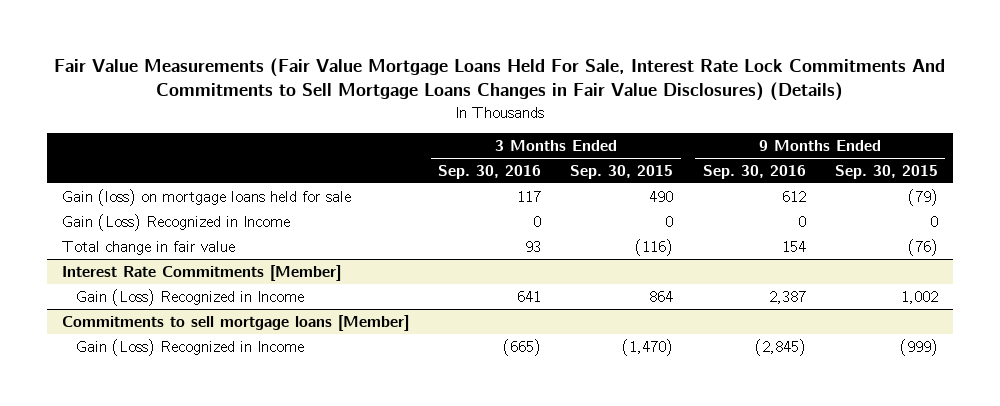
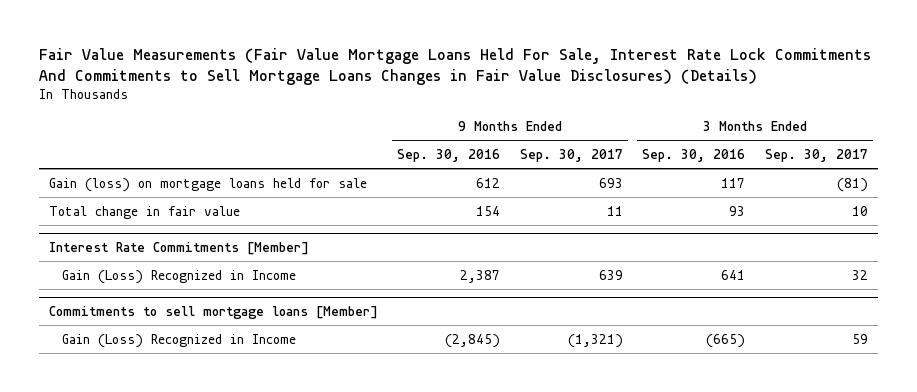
[570,165,674,180] Sep. 30, 2015 -> none
[834,165,938,180] Sep. 30, 2015 -> none
none -> [519,149,623,163] Sep. 30, 2017
none -> [764,149,868,163] Sep. 30, 2017
[61,213,290,231] Gain (Loss) Recognized in Income -> none

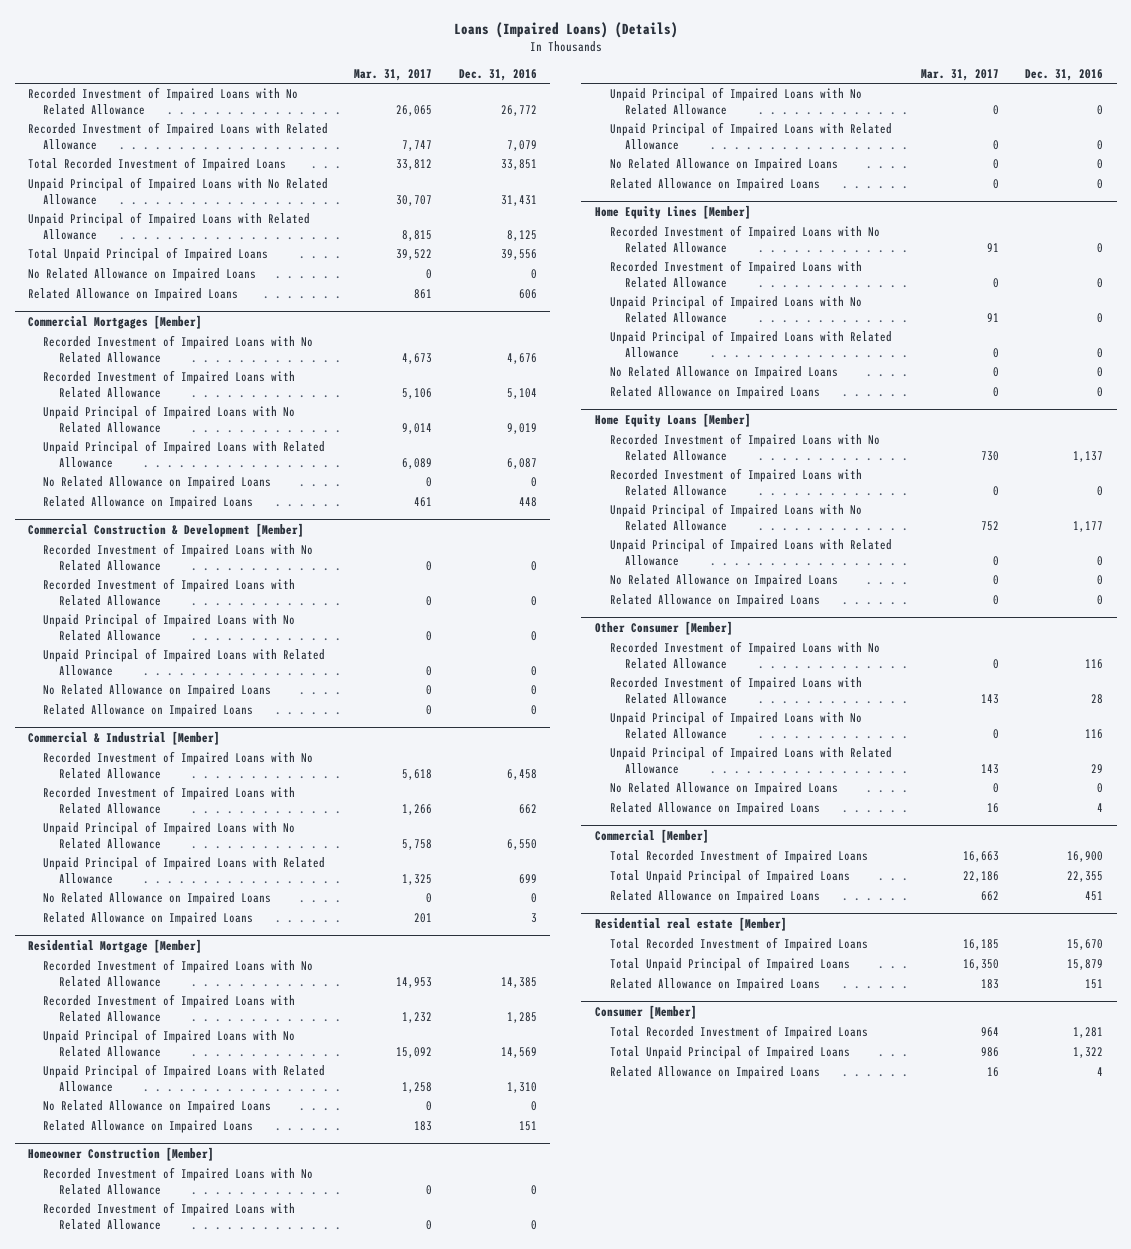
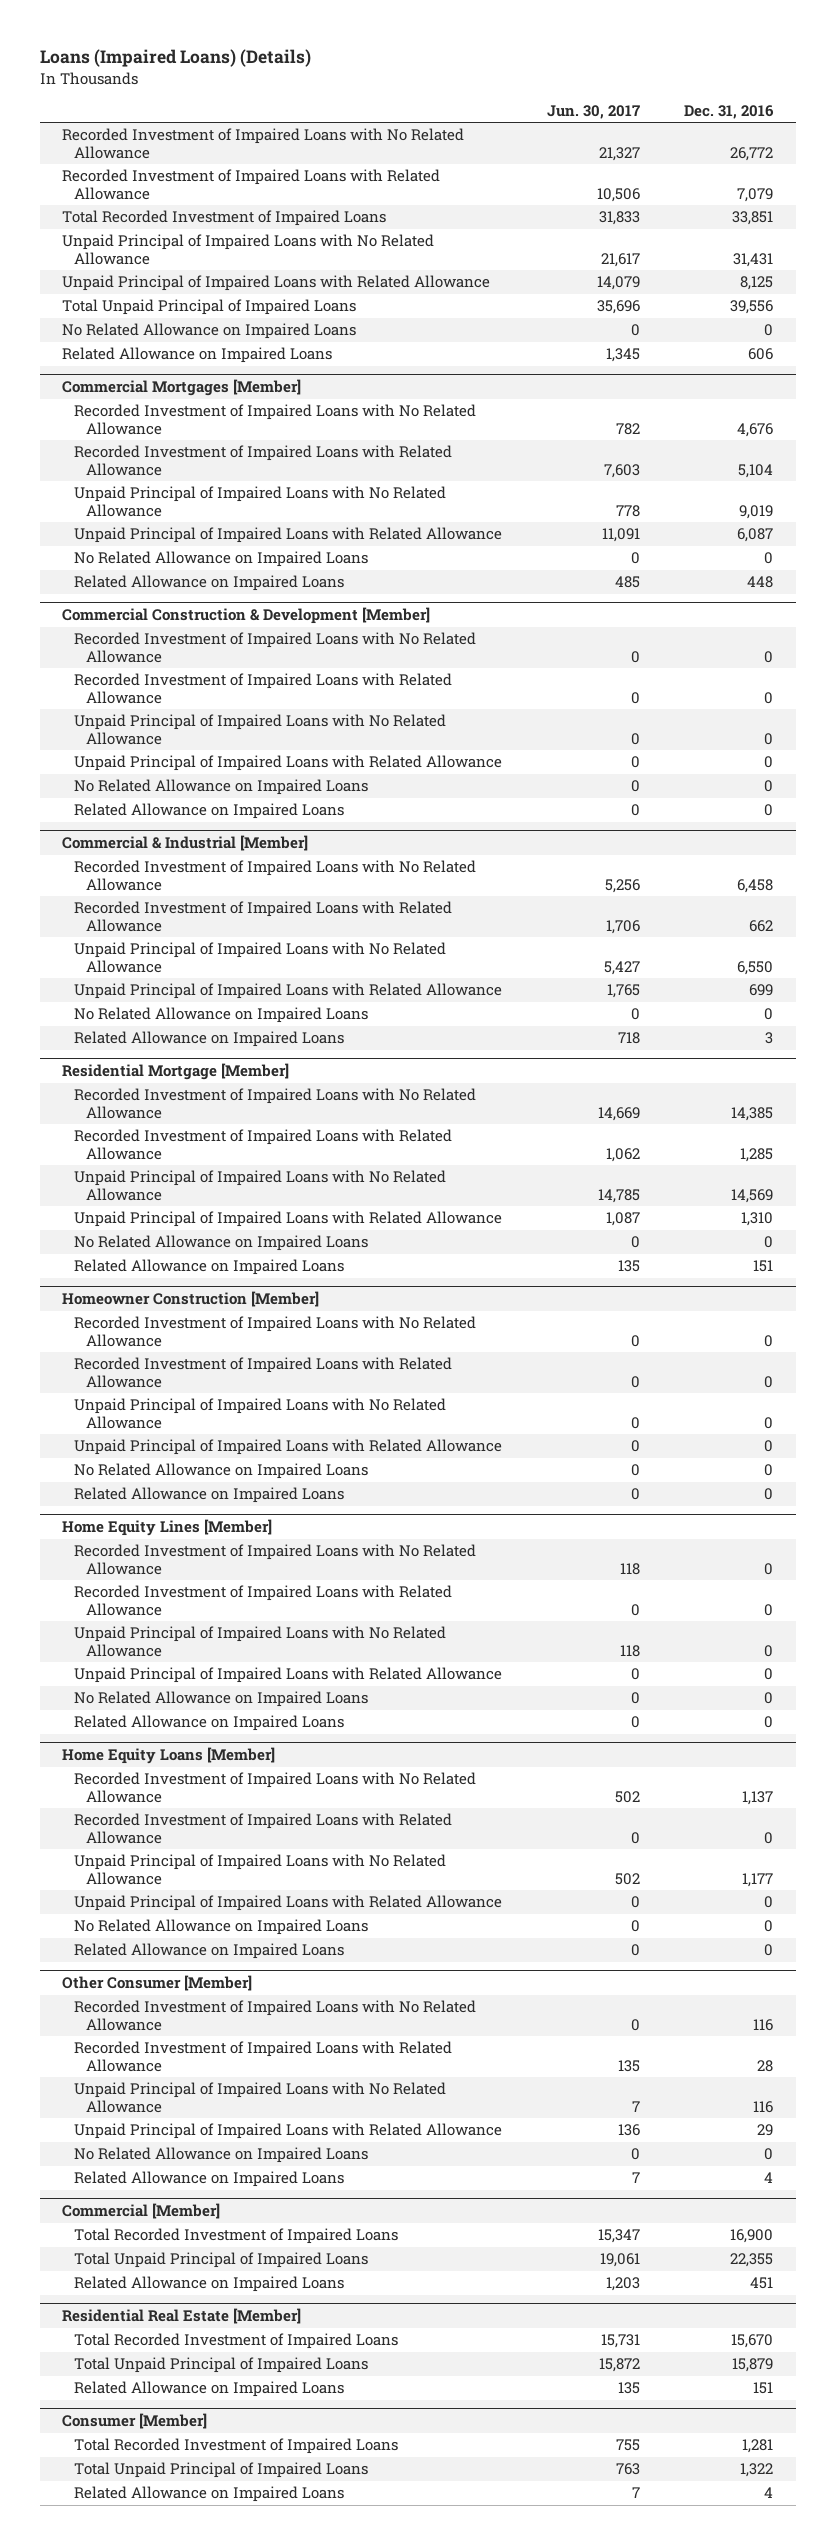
[354,68,433,81] Mar. 31, 2017 -> none
none -> [546,105,640,120] Jun. 30, 2017
[594,917,787,932] Residential real estate [Member] -> [61,2308,301,2325] Residential Real Estate [Member]

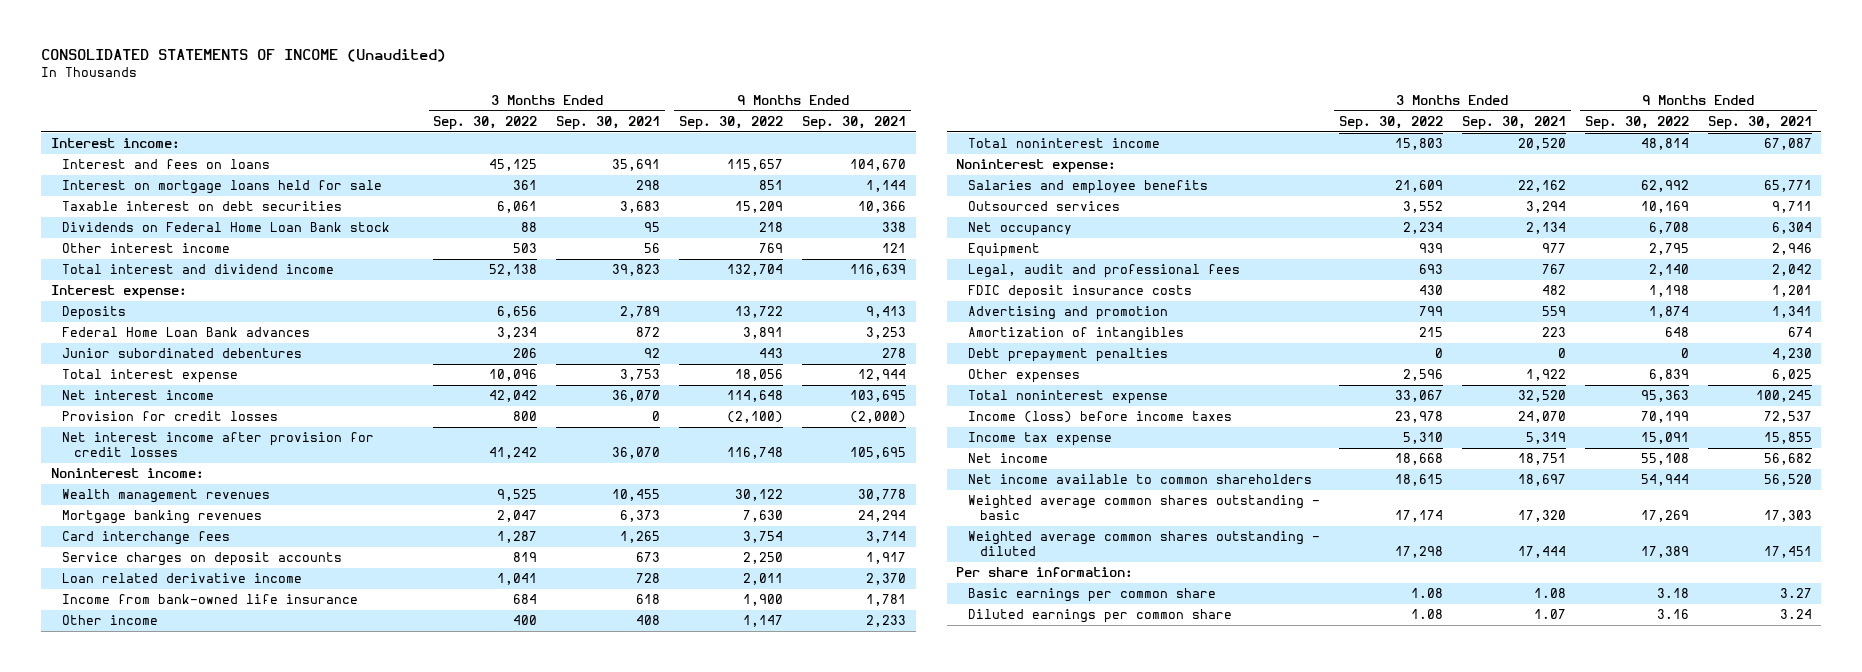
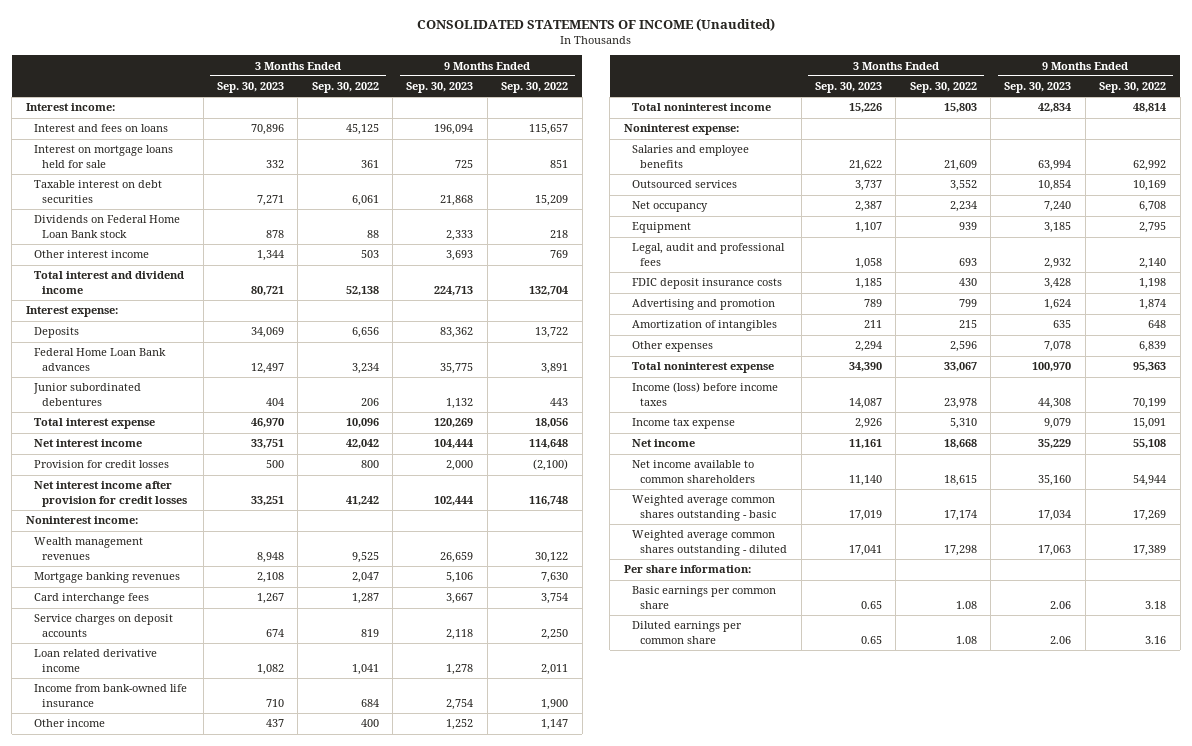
[556,115,661,130] Sep. 30, 2021 -> none
[802,115,907,130] Sep. 30, 2021 -> none
none -> [217,82,285,94] Sep. 30, 2023
none -> [406,82,474,94] Sep. 30, 2023
[967,348,1168,363] Debt prepayment penalties -> none

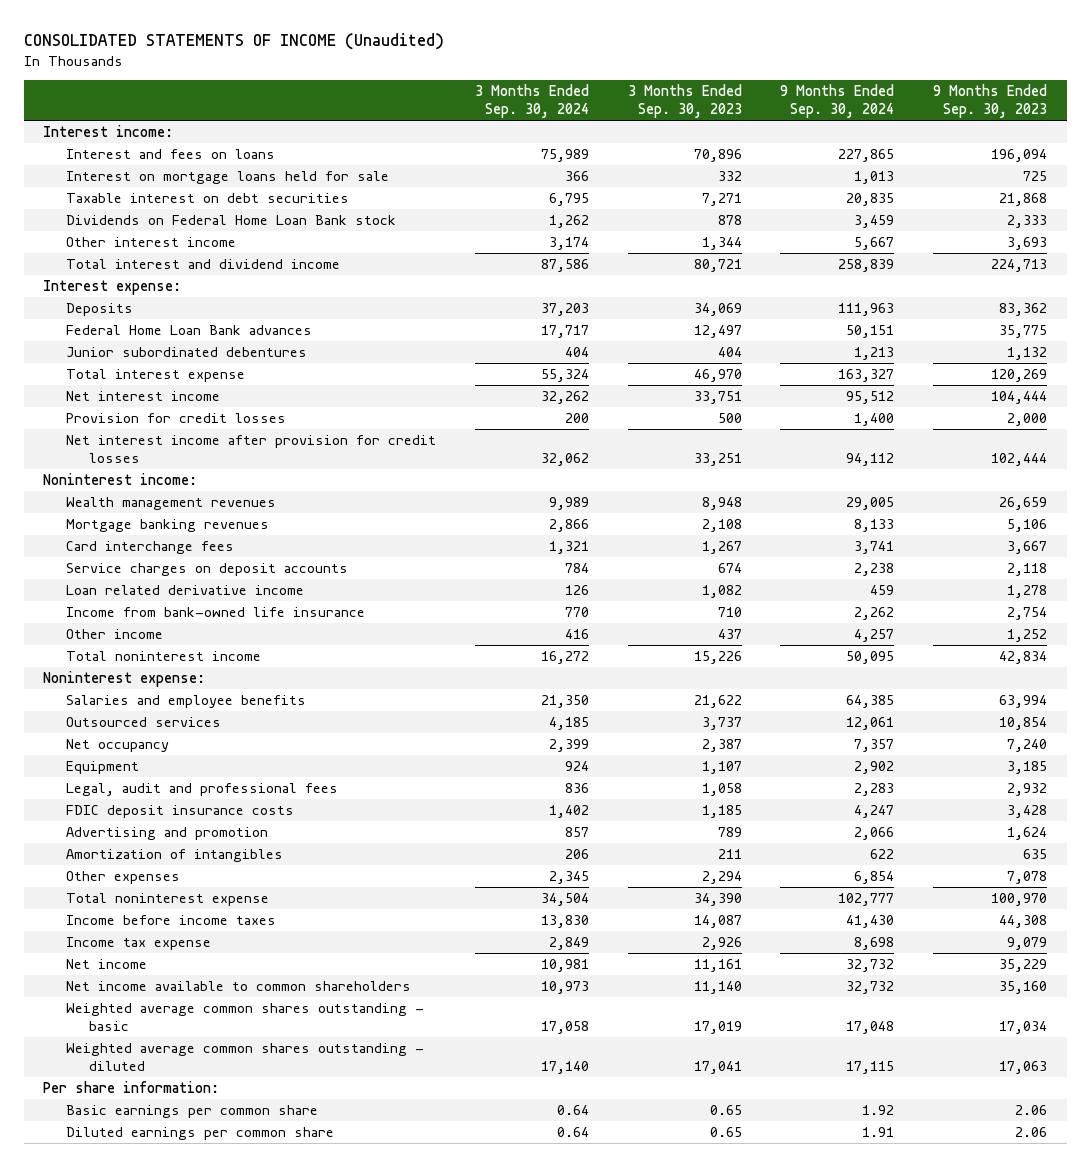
[311,82,379,94] Sep. 30, 2022 -> none
[501,82,569,94] Sep. 30, 2022 -> none
none -> [474,84,589,119] 3 Months Ended Sep. 30, 2024
none -> [780,84,895,119] 9 Months Ended Sep. 30, 2024
[632,382,779,406] Income (loss) before income taxes -> [65,915,276,926] Income before income taxes

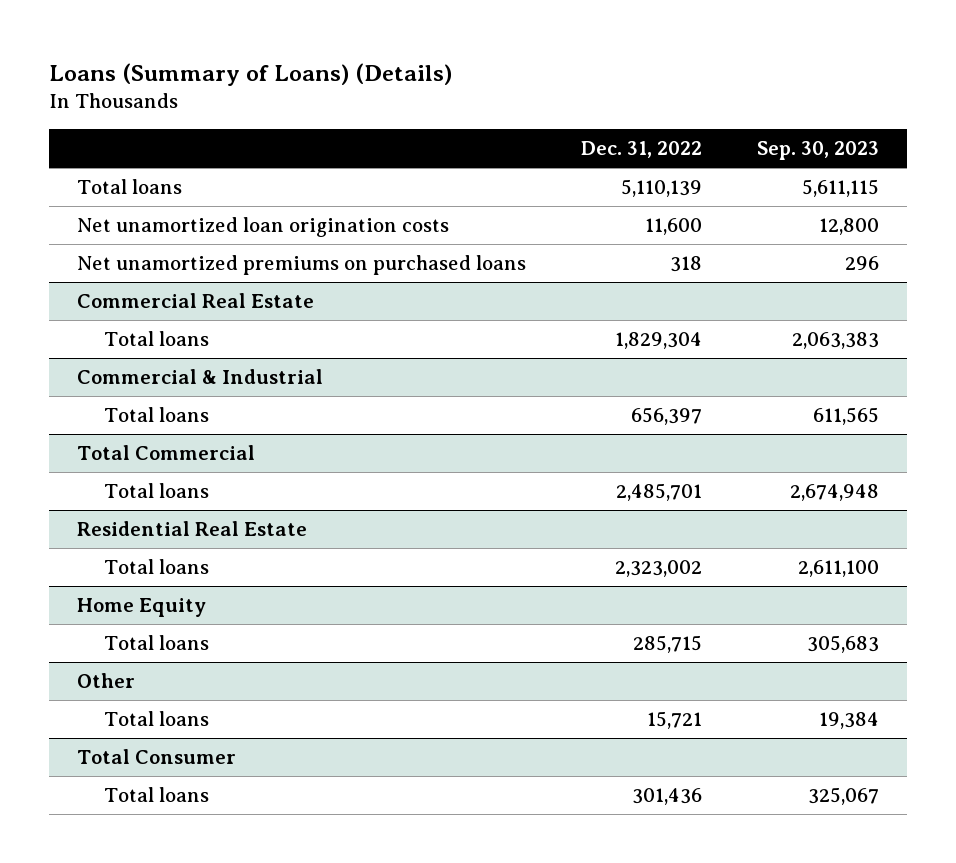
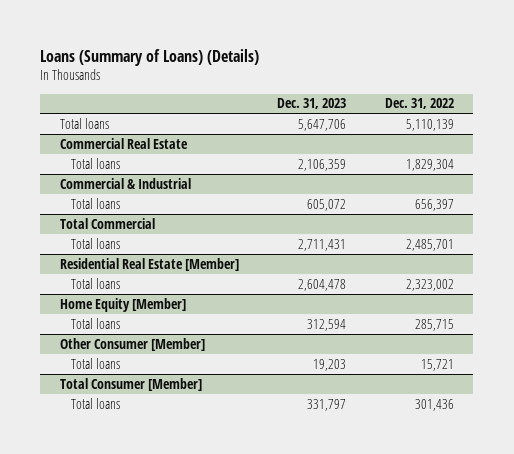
[757,141,880,161] Sep. 30, 2023 -> none
none -> [277,98,347,110] Dec. 31, 2023
[76,217,449,238] Net unamortized loan origination costs -> none
[76,255,526,276] Net unamortized premiums on purchased loans -> none
[76,521,307,537] Residential Real Estate -> [59,257,239,271] Residential Real Estate [Member]
[76,598,206,618] Home Equity -> [59,297,186,312] Home Equity [Member]
[76,673,135,689] Other -> [59,337,205,351] Other Consumer [Member]
[76,749,236,765] Total Consumer -> [59,377,202,391] Total Consumer [Member]

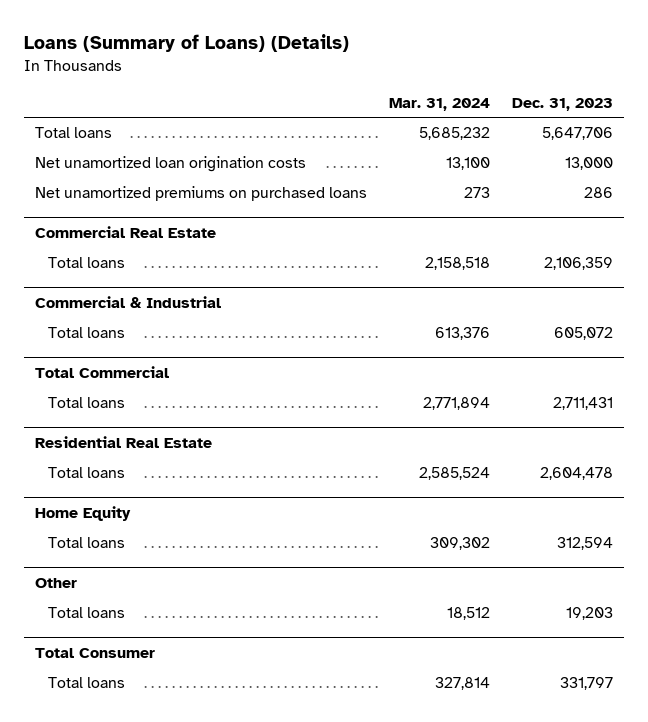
[384,98,454,110] Dec. 31, 2022 -> none
none -> [389,97,491,111] Mar. 31, 2024
none -> [35,156,307,173] Net unamortized loan origination costs
none -> [35,186,368,202] Net unamortized premiums on purchased loans
[59,257,239,271] Residential Real Estate [Member] -> [35,436,213,449] Residential Real Estate
[59,297,186,312] Home Equity [Member] -> [35,506,132,522] Home Equity
[59,337,205,351] Other Consumer [Member] -> [35,578,78,589] Other
[59,377,202,391] Total Consumer [Member] -> [35,648,156,659] Total Consumer

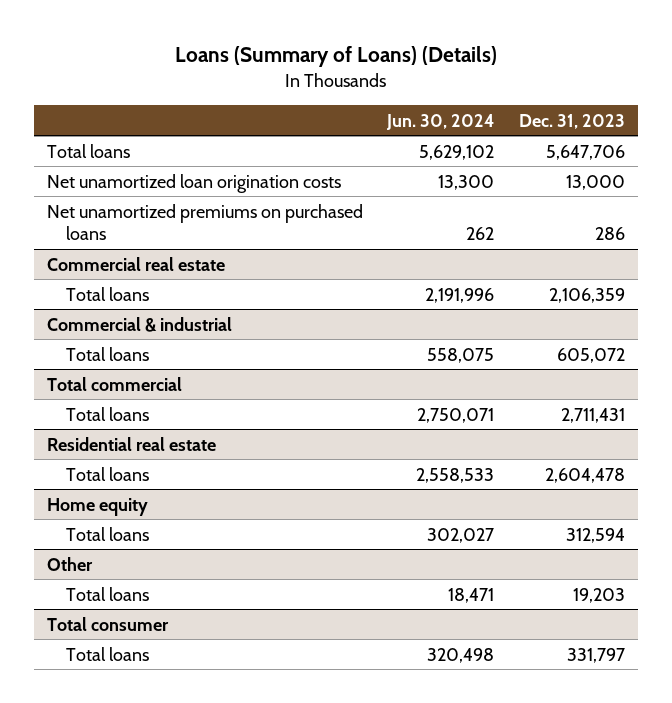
[389,97,491,111] Mar. 31, 2024 -> none
none -> [386,113,495,130] Jun. 30, 2024
[35,226,217,239] Commercial Real Estate -> [46,256,225,271] Commercial real estate
[35,296,222,309] Commercial & Industrial -> [46,316,232,332] Commercial & industrial
[35,366,170,379] Total Commercial -> [46,376,182,391] Total commercial
[35,436,213,449] Residential Real Estate -> [46,436,216,451] Residential real estate
[35,506,132,522] Home Equity -> [46,497,148,516] Home equity
[35,648,156,659] Total Consumer -> [46,616,169,631] Total consumer

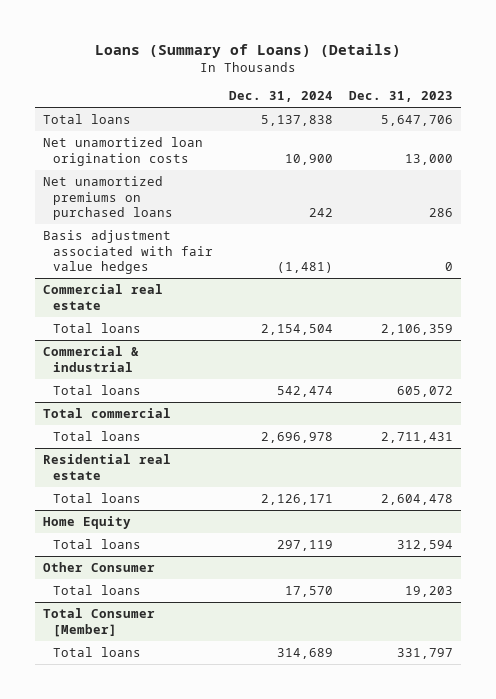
[386,113,495,130] Jun. 30, 2024 -> none
none -> [228,91,333,103] Dec. 31, 2024
none -> [43,230,213,275] Basis adjustment associated with fair value hedges
[46,497,148,516] Home equity -> [43,516,132,530] Home Equity
[46,556,93,571] Other -> [43,562,156,573] Other Consumer
[46,616,169,631] Total consumer -> [43,608,156,637] Total Consumer [Member]

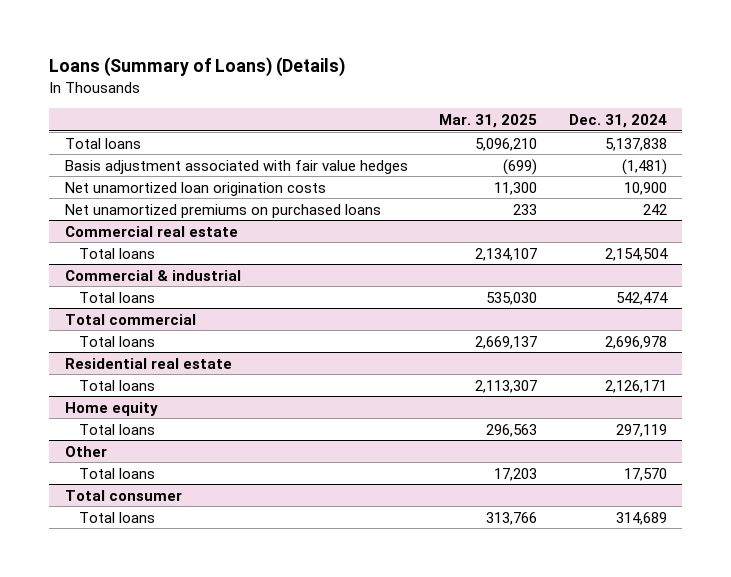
[348,91,453,103] Dec. 31, 2023 -> none
none -> [439,113,538,128] Mar. 31, 2025
[43,230,213,275] Basis adjustment associated with fair value hedges -> [64,159,408,174] Basis adjustment associated with fair value hedges
[43,516,132,530] Home Equity -> [64,401,158,416] Home equity
[43,562,156,573] Other Consumer -> [64,445,107,457] Other
[43,608,156,637] Total Consumer [Member] -> [64,489,182,501] Total consumer

